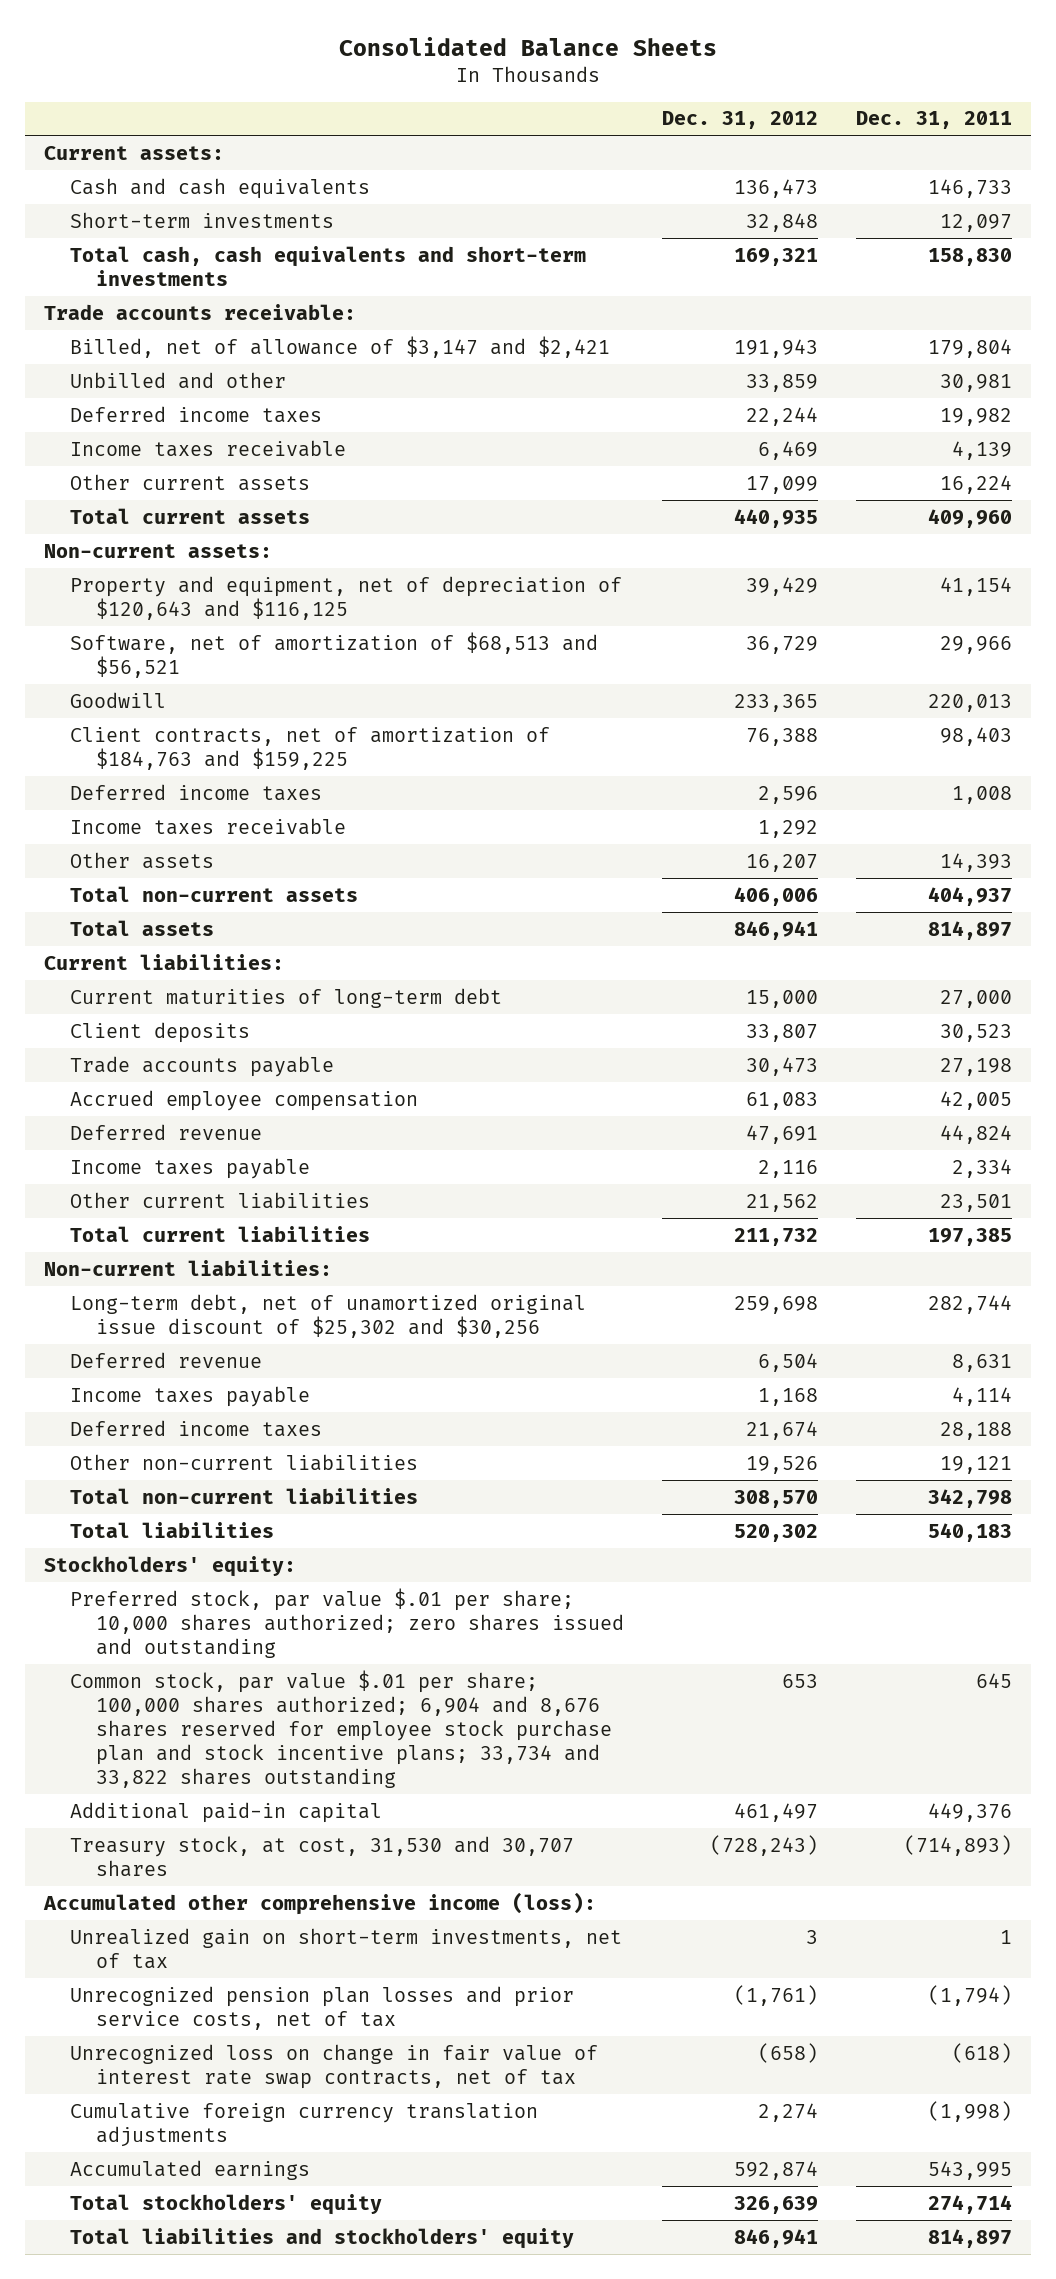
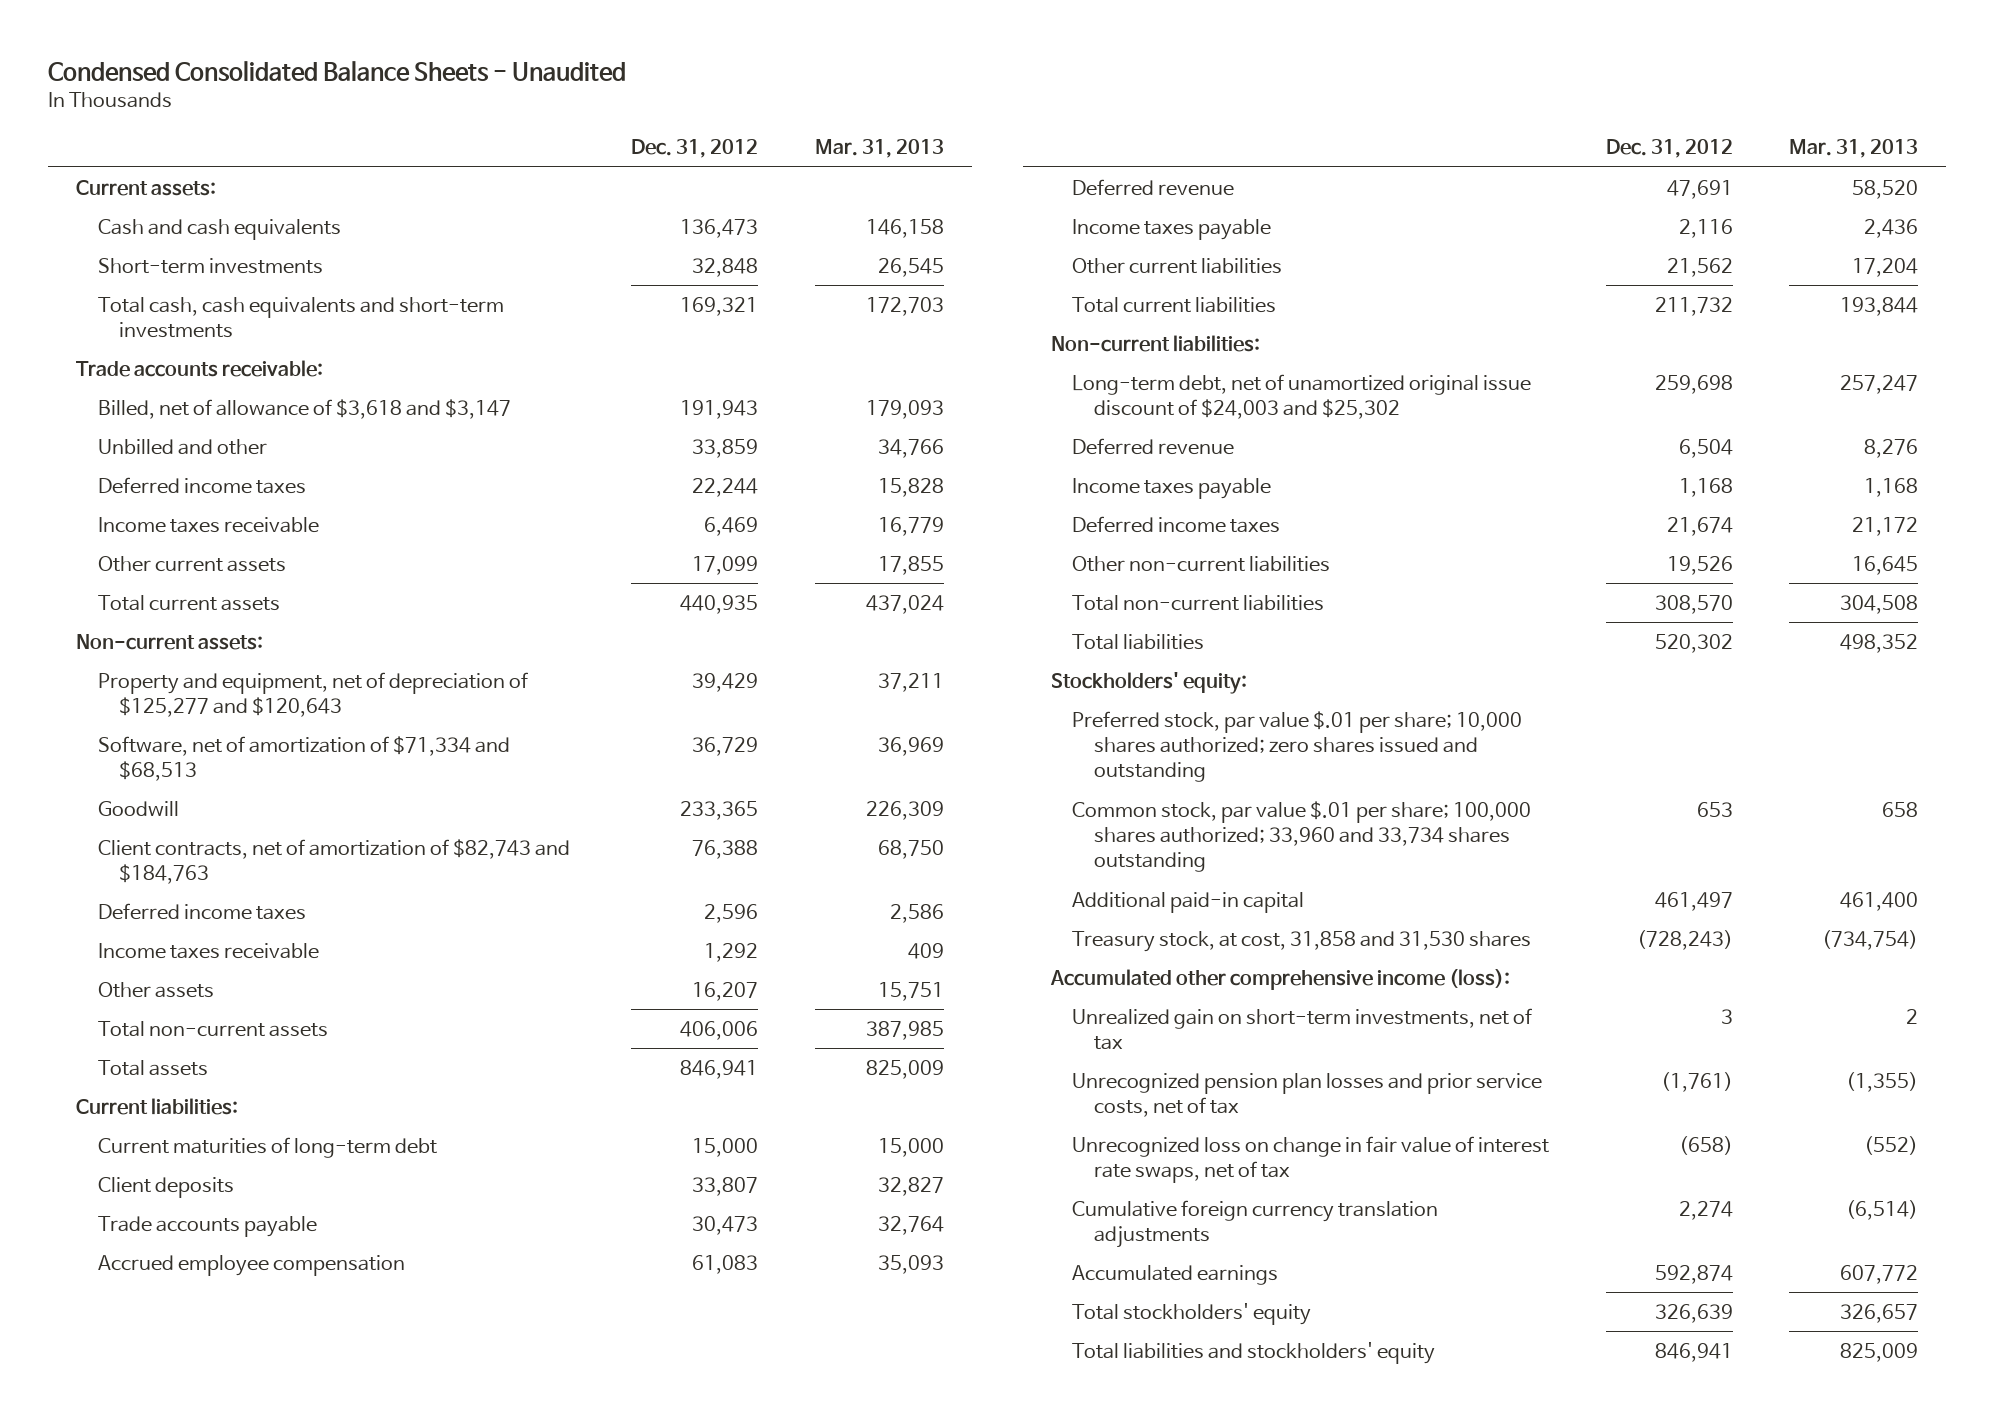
[339,36,718,56] Consolidated Balance Sheets -> [48,60,627,82] Condensed Consolidated Balance Sheets - Unaudited
[856,111,1013,130] Dec. 31, 2011 -> none
none -> [814,139,944,159] Mar. 31, 2013
[70,335,611,358] Billed, net of allowance of $3,147 and $2,421 -> [97,398,511,419] Billed, net of allowance of $3,618 and $3,147
[70,575,623,620] Property and equipment, net of depreciation of $120,643 and $116,125 -> [97,671,528,718] Property and equipment, net of depreciation of $125,277 and $120,643
[70,631,599,678] Software, net of amortization of $68,513 and $56,521 -> [97,735,510,782] Software, net of amortization of $71,334 and $68,513
[70,726,551,770] Client contracts, net of amortization of $184,763 and $159,225 -> [97,838,570,885] Client contracts, net of amortization of $82,743 and $184,763
[70,1293,587,1338] Long-term debt, net of unamortized original issue discount of $25,302 and $30,256 -> [1072,373,1532,420] Long-term debt, net of unamortized original issue discount of $24,003 and $25,302
[70,1669,613,1789] Common stock, par value $.01 per share; 100,000 shares authorized; 6,904 and 8,676 shares reserved for employee stock purchase plan and stock incentive plans; 33,734 and 33,822 shares outstanding -> [1072,800,1532,873] Common stock, par value $.01 per share; 100,000 shares authorized; 33,960 and 33,734 shares outstanding
[70,1835,575,1877] Treasury stock, at cost, 31,530 and 30,707 shares -> [1072,930,1532,952] Treasury stock, at cost, 31,858 and 31,530 shares
[70,2043,599,2089] Unrecognized loss on change in fair value of interest rate swap contracts, net of tax -> [1072,1135,1550,1184] Unrecognized loss on change in fair value of interest rate swaps, net of tax

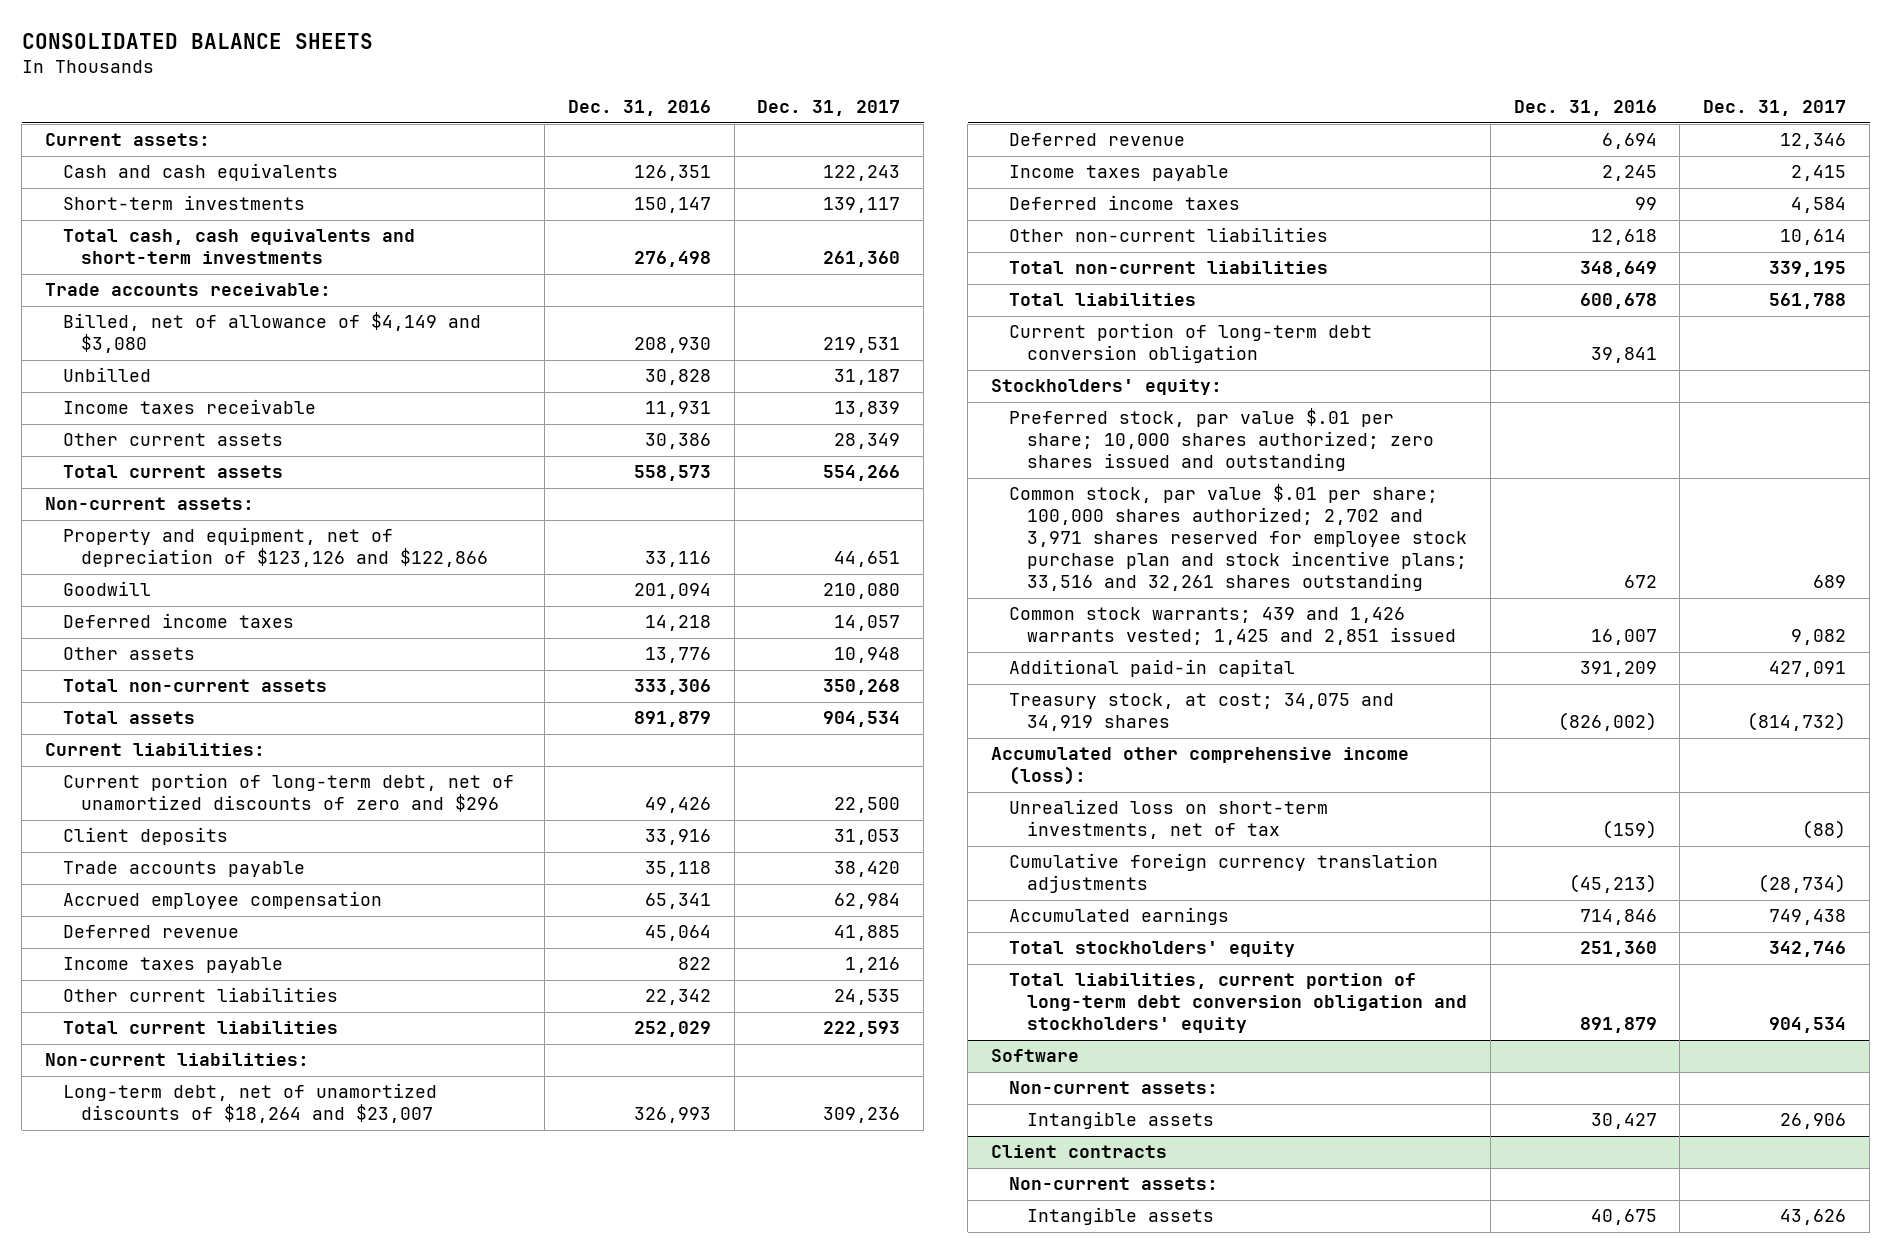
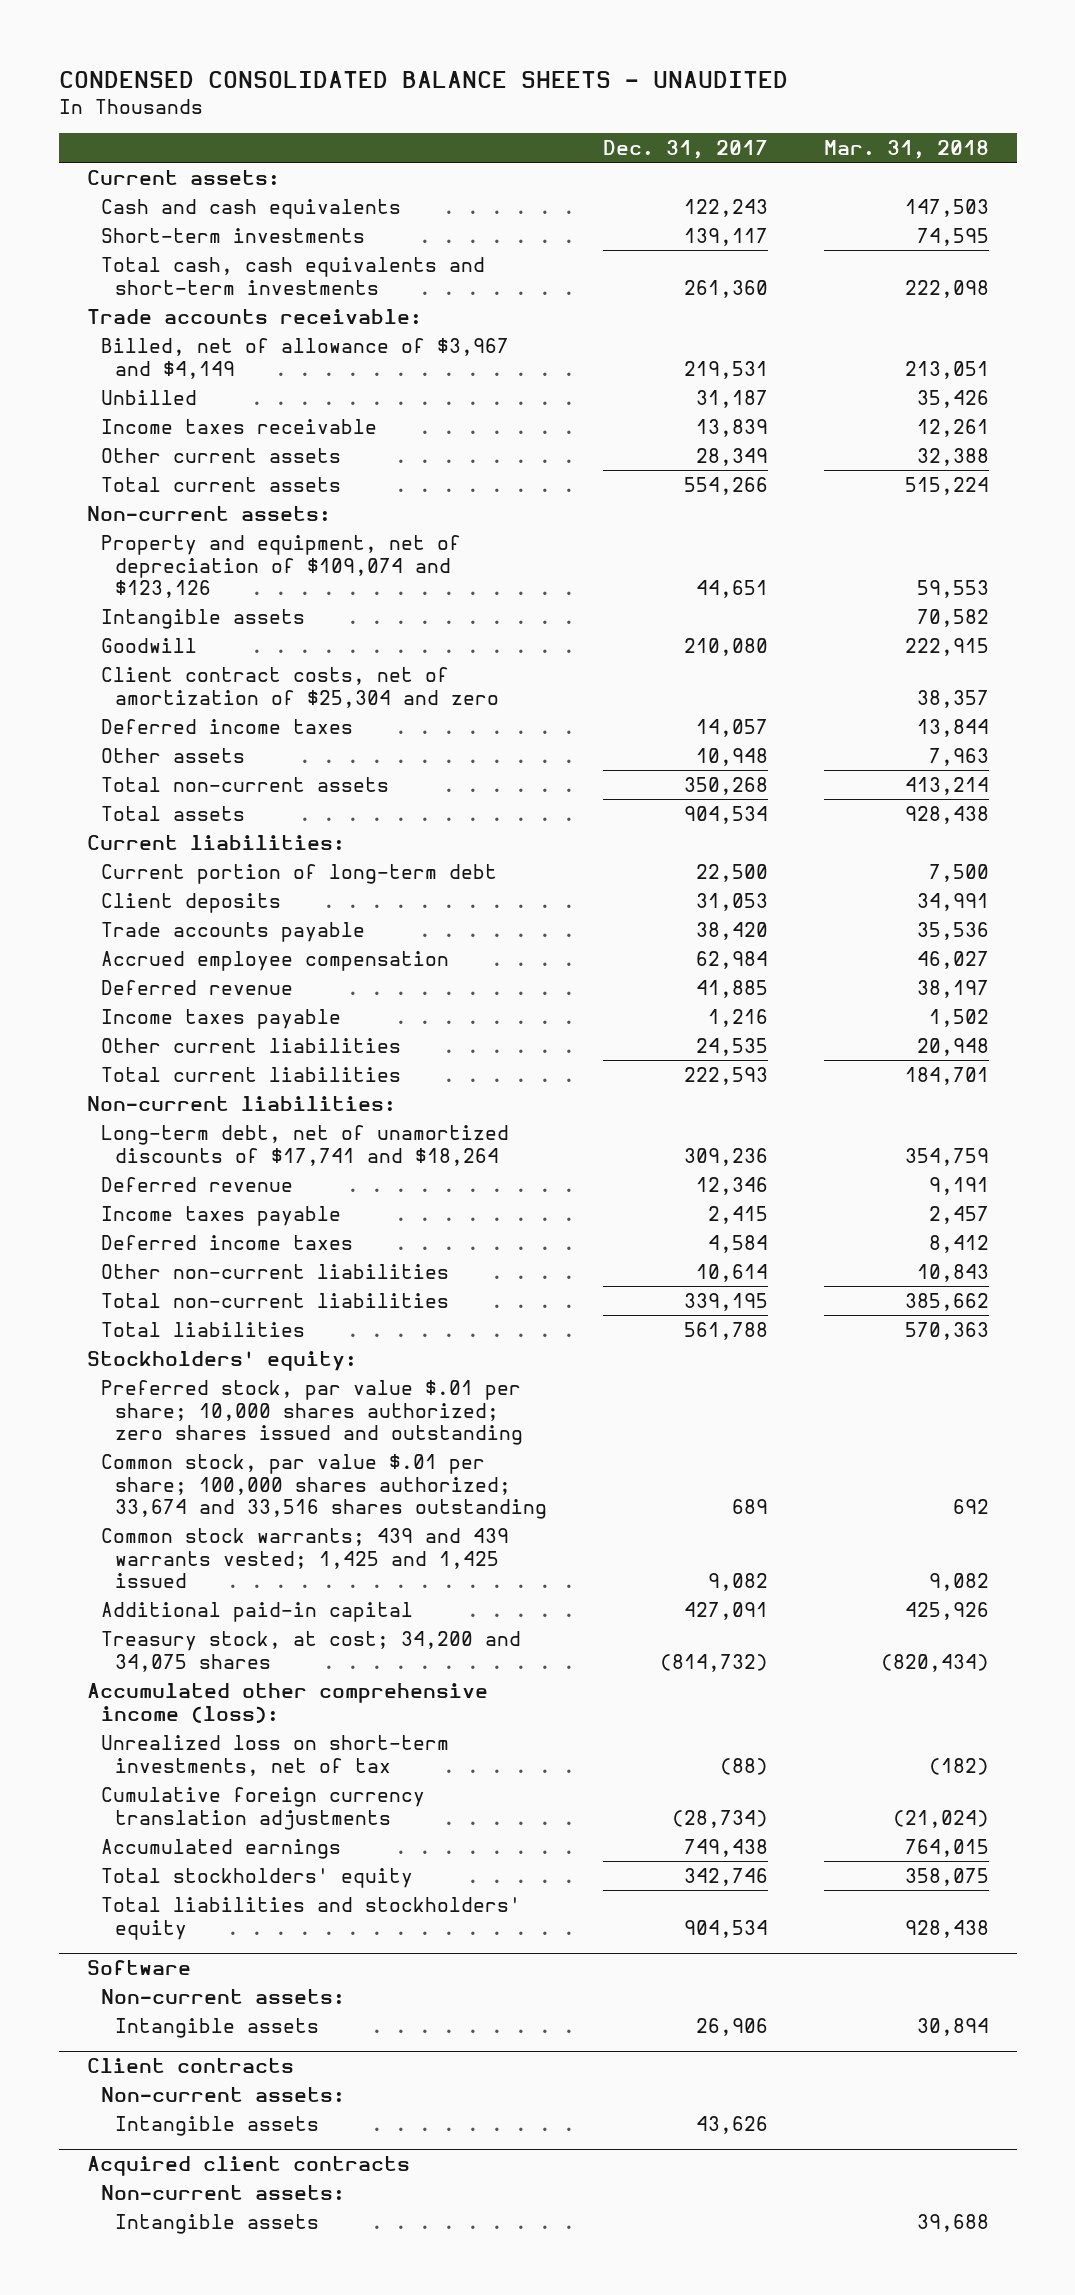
[21,33,373,50] CONSOLIDATED BALANCE SHEETS -> [58,71,788,89] CONDENSED CONSOLIDATED BALANCE SHEETS - UNAUDITED
[567,100,711,117] Dec. 31, 2016 -> none
none -> [823,139,989,159] Mar. 31, 2018
[63,312,482,354] Billed, net of allowance of $4,149 and $3,080 -> [100,337,509,379] Billed, net of allowance of $3,967 and $4,149
[63,527,489,568] Property and equipment, net of depreciation of $123,126 and $122,866 -> [100,534,461,599] Property and equipment, net of depreciation of $109,074 and $123,126
none -> [100,608,305,629] Intangible assets
none -> [100,666,499,708] Client contract costs, net of amortization of $25,304 and zero
[63,773,515,813] Current portion of long-term debt, net of unamortized discounts of zero and $296 -> [100,863,497,884] Current portion of long-term debt
[63,1083,438,1124] Long-term debt, net of unamortized discounts of $18,264 and $23,007 -> [100,1124,509,1166] Long-term debt, net of unamortized discounts of $17,741 and $18,264
[1009,323,1373,364] Current portion of long-term debt conversion obligation -> none
[1009,484,1468,592] Common stock, par value $.01 per share; 100,000 shares authorized; 2,702 and 3,971 shares reserved for employee stock purchase plan and stock incentive plans; 33,516 and 32,261 shares outstanding -> [100,1453,547,1520] Common stock, par value $.01 per share; 100,000 shares authorized; 33,674 and 33,516 shares outstanding
[1009,607,1457,646] Common stock warrants; 439 and 1,426 warrants vested; 1,425 and 2,851 issued -> [100,1527,509,1589] Common stock warrants; 439 and 439 warrants vested; 1,425 and 1,425 issued
[1009,693,1395,732] Treasury stock, at cost; 34,075 and 34,919 shares -> [100,1630,521,1672] Treasury stock, at cost; 34,200 and 34,075 shares
[1009,973,1468,1034] Total liabilities, current portion of long-term debt conversion obligation and stockholders' equity -> [100,1896,521,1940] Total liabilities and stockholders' equity
none -> [86,2156,410,2177] Acquired client contracts
none -> [100,2184,345,2200] Non-current assets:
none -> [114,2213,319,2234] Intangible assets

